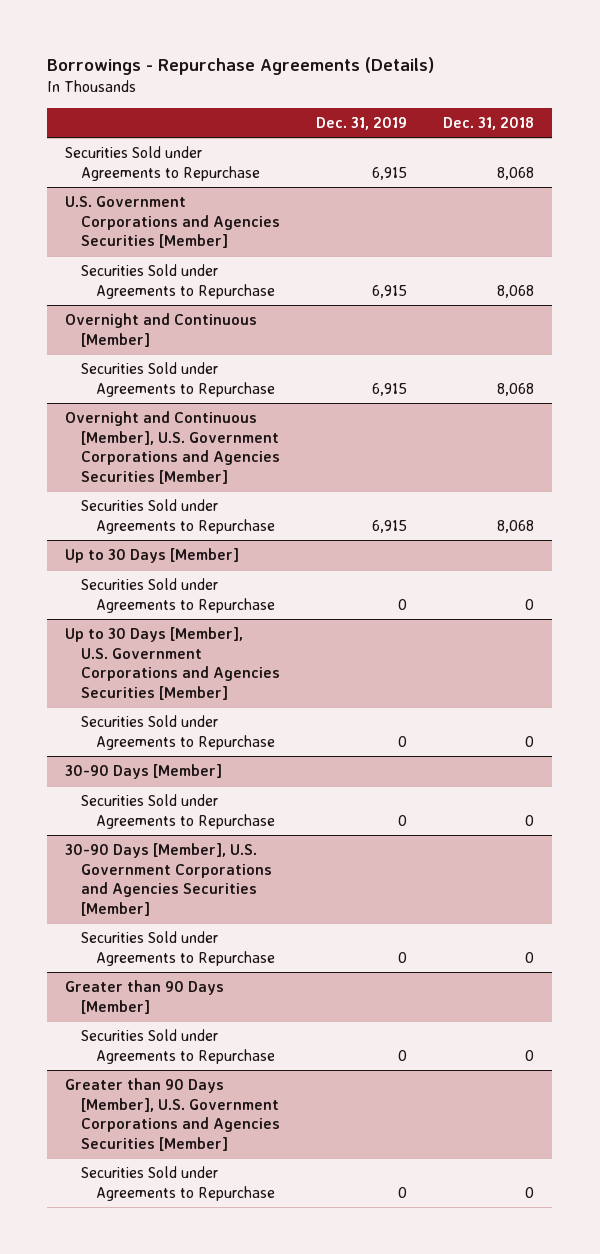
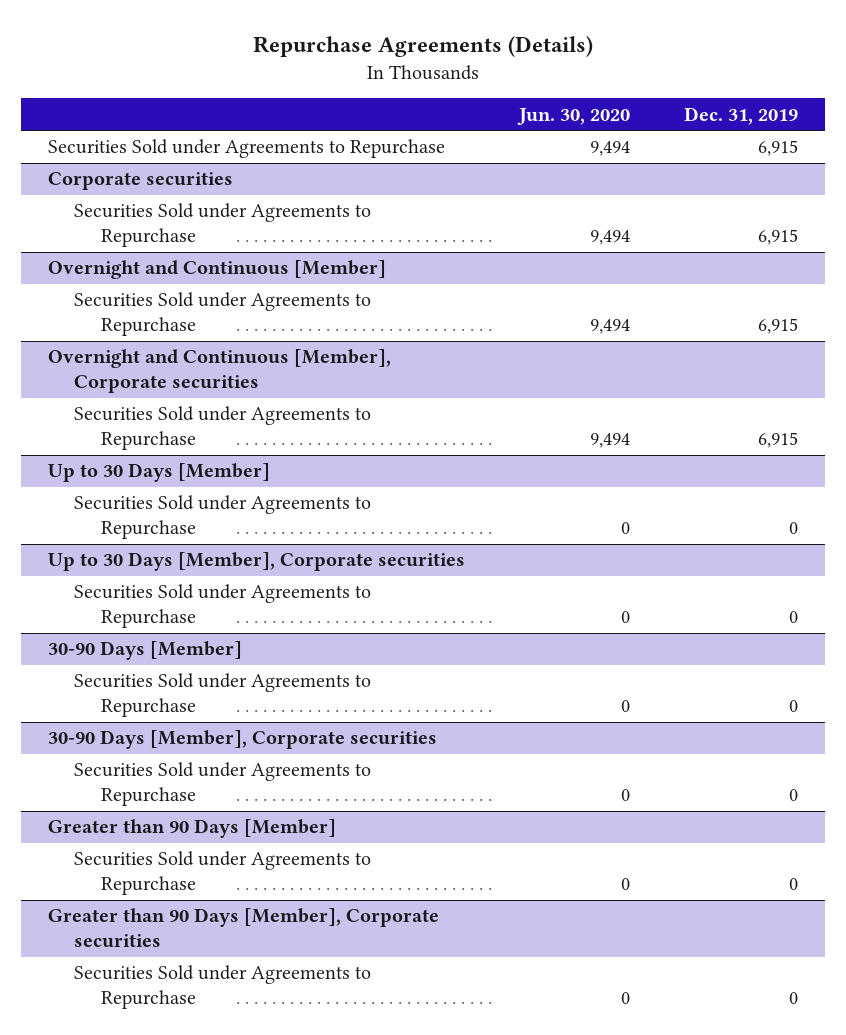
[47,57,435,76] Borrowings - Repurchase Agreements (Details) -> [253,35,594,57] Repurchase Agreements (Details)
[443,116,535,130] Dec. 31, 2018 -> none
none -> [517,107,631,125] Jun. 30, 2020
[65,196,280,249] U.S. Government Corporations and Agencies Securities [Member] -> [48,172,234,191] Corporate securities
[65,411,280,484] Overnight and Continuous [Member], U.S. Government Corporations and Agencies Securities [Member] -> none
none -> [48,349,392,394] Overnight and Continuous [Member], Corporate securities
[65,627,280,700] Up to 30 Days [Member], U.S. Government Corporations and Agencies Securities [Member] -> none
none -> [48,552,466,572] Up to 30 Days [Member], Corporate securities
[65,843,272,916] 30-90 Days [Member], U.S. Government Corporations and Agencies Securities [Member] -> none
none -> [48,730,438,750] 30-90 Days [Member], Corporate securities
[65,1078,280,1151] Greater than 90 Days [Member], U.S. Government Corporations and Agencies Securities [Member] -> none
none -> [48,908,440,949] Greater than 90 Days [Member], Corporate securities

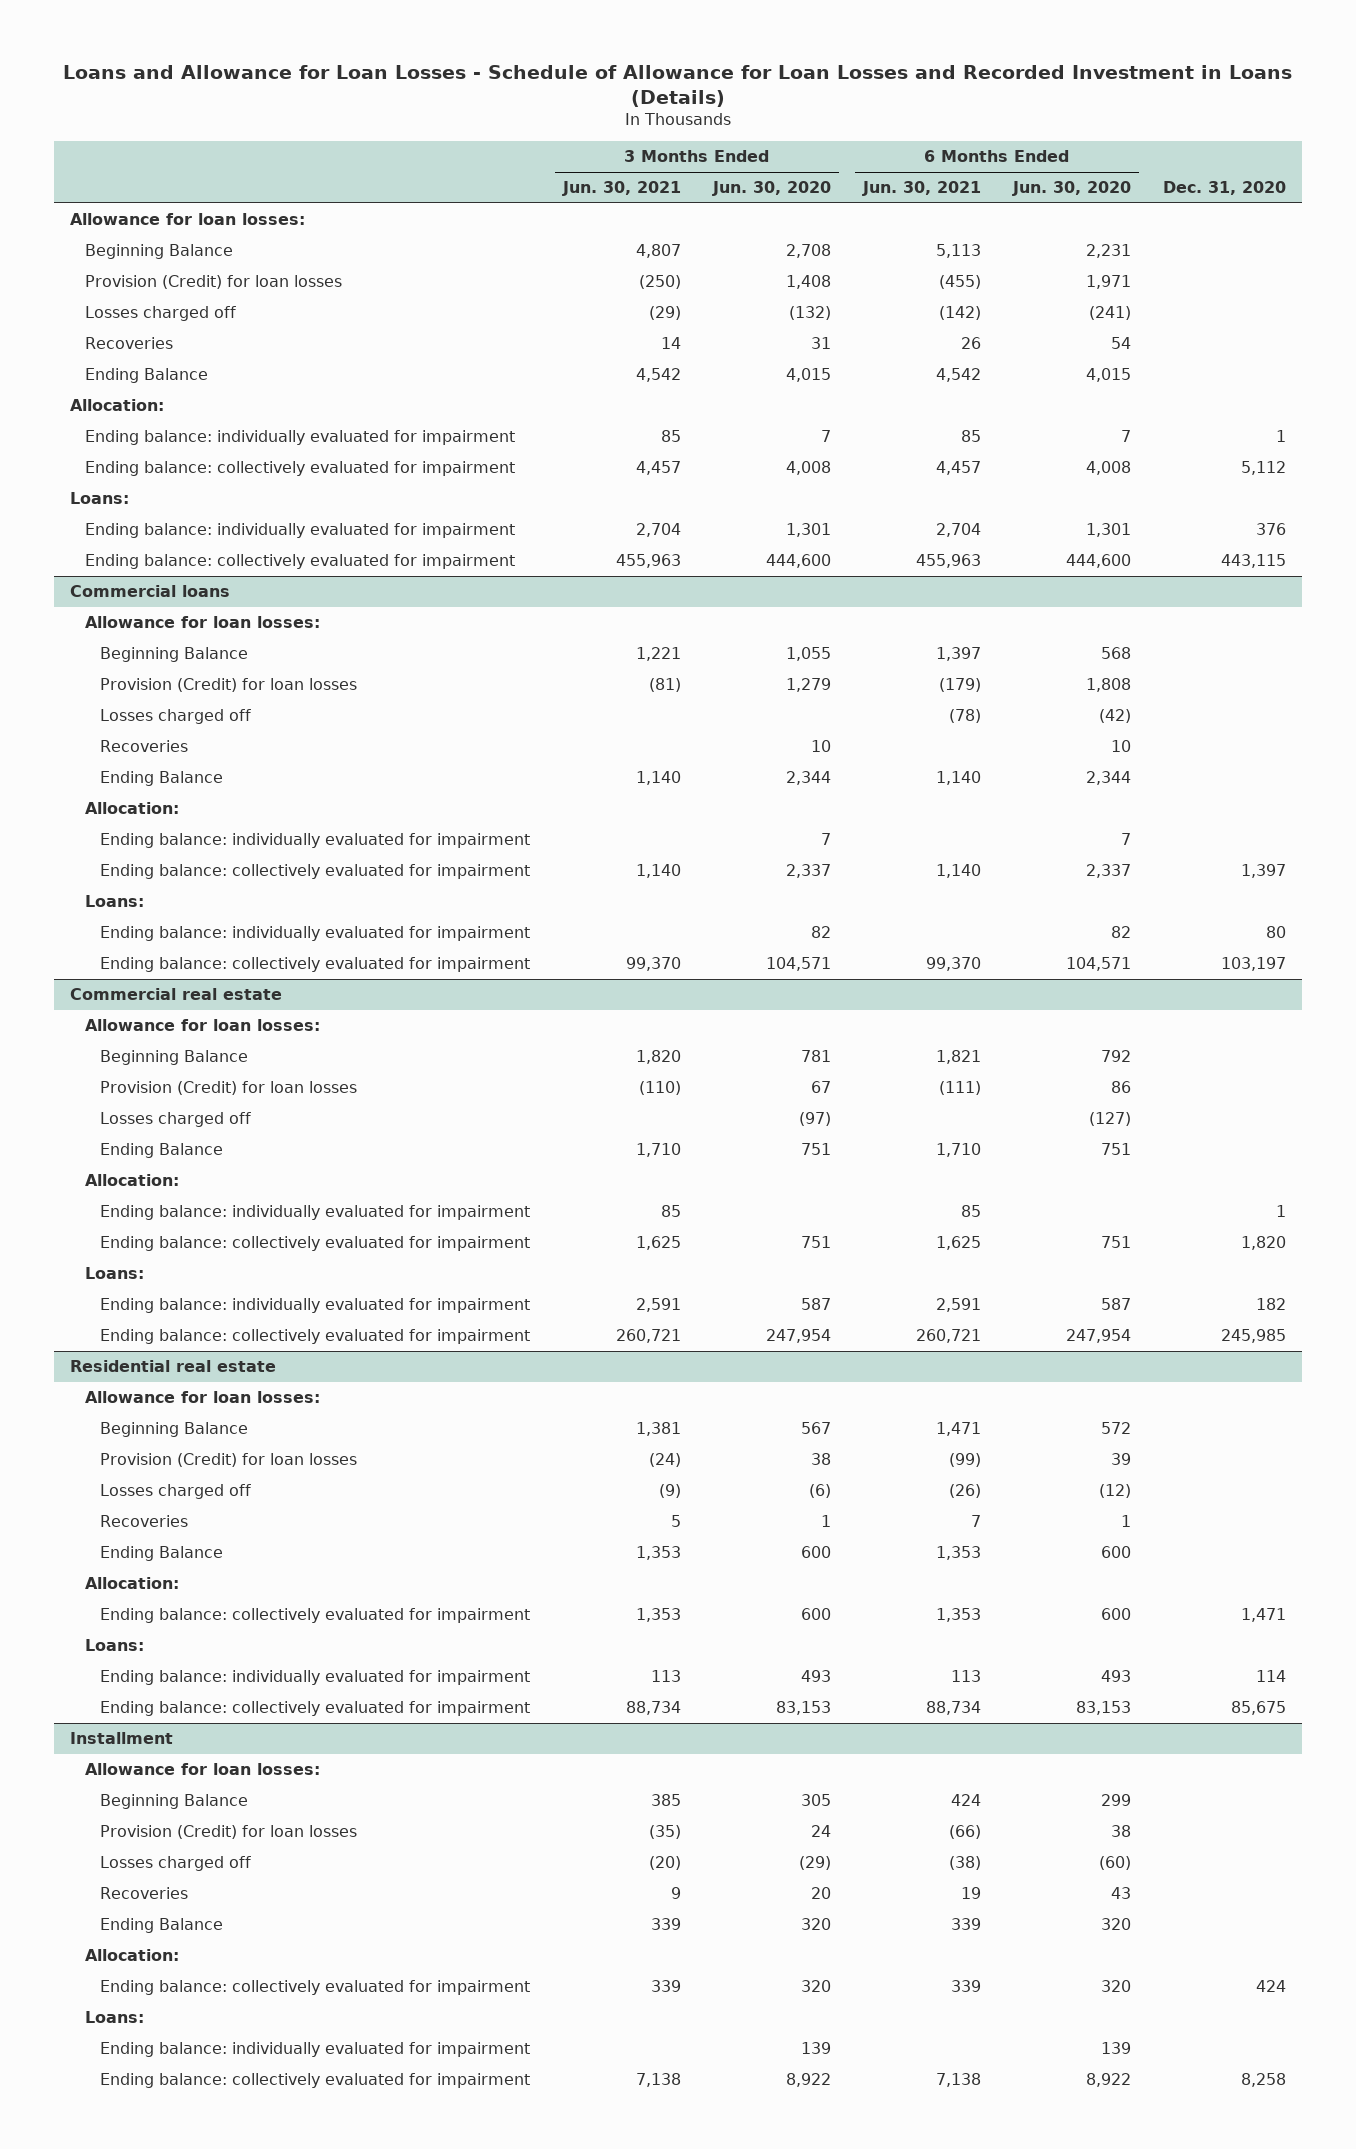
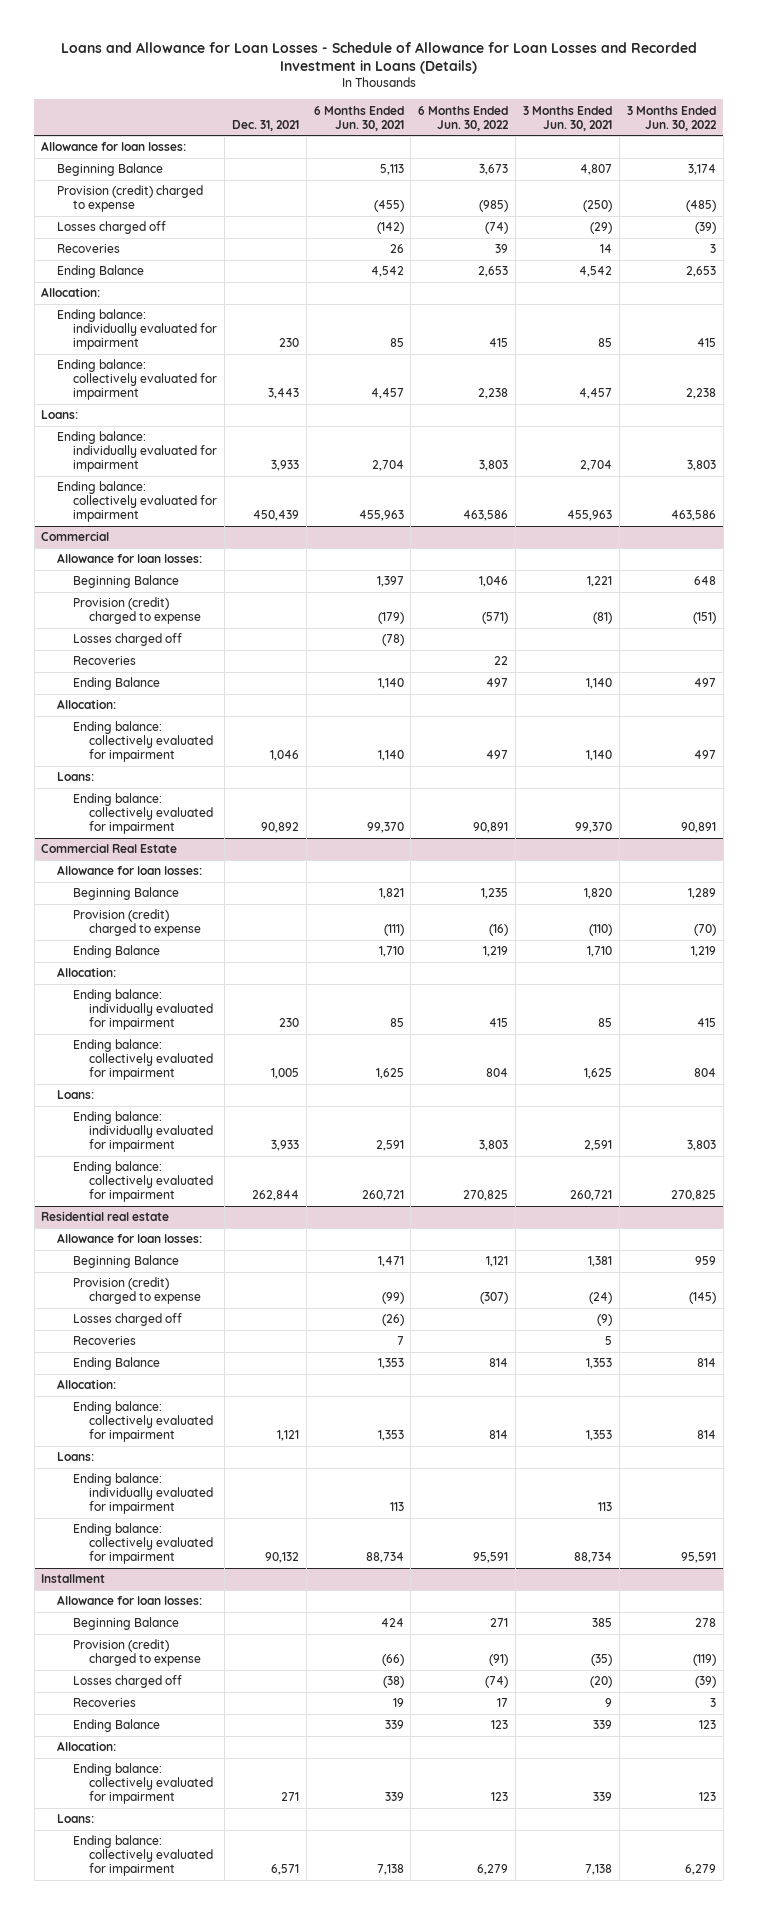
[711,181,831,197] Jun. 30, 2020 -> none
[1011,181,1131,197] Jun. 30, 2020 -> none
[1163,181,1287,196] Dec. 31, 2020 -> none
none -> [231,119,299,131] Dec. 31, 2021
none -> [418,105,510,131] 6 Months Ended Jun. 30, 2022
none -> [626,105,717,131] 3 Months Ended Jun. 30, 2022
[85,275,343,290] Provision (Credit) for loan losses -> [57,185,204,213] Provision (credit) charged to expense
[70,585,231,598] Commercial loans -> [41,531,110,542] Commercial
[100,678,358,693] Provision (Credit) for loan losses -> [73,597,202,625] Provision (credit) charged to expense
[100,833,531,849] Ending balance: individually evaluated for impairment -> none
[100,926,531,942] Ending balance: individually evaluated for impairment -> none
[70,988,283,1001] Commercial real estate -> [41,843,178,854] Commercial Real Estate
[100,1112,252,1128] Losses charged off -> none
[100,1081,358,1096] Provision (Credit) for loan losses -> [73,909,202,937] Provision (credit) charged to expense
[100,1453,358,1468] Provision (Credit) for loan losses -> [73,1277,202,1305] Provision (credit) charged to expense
[100,1825,358,1840] Provision (Credit) for loan losses -> [73,1639,202,1667] Provision (credit) charged to expense
[100,2042,531,2058] Ending balance: individually evaluated for impairment -> none

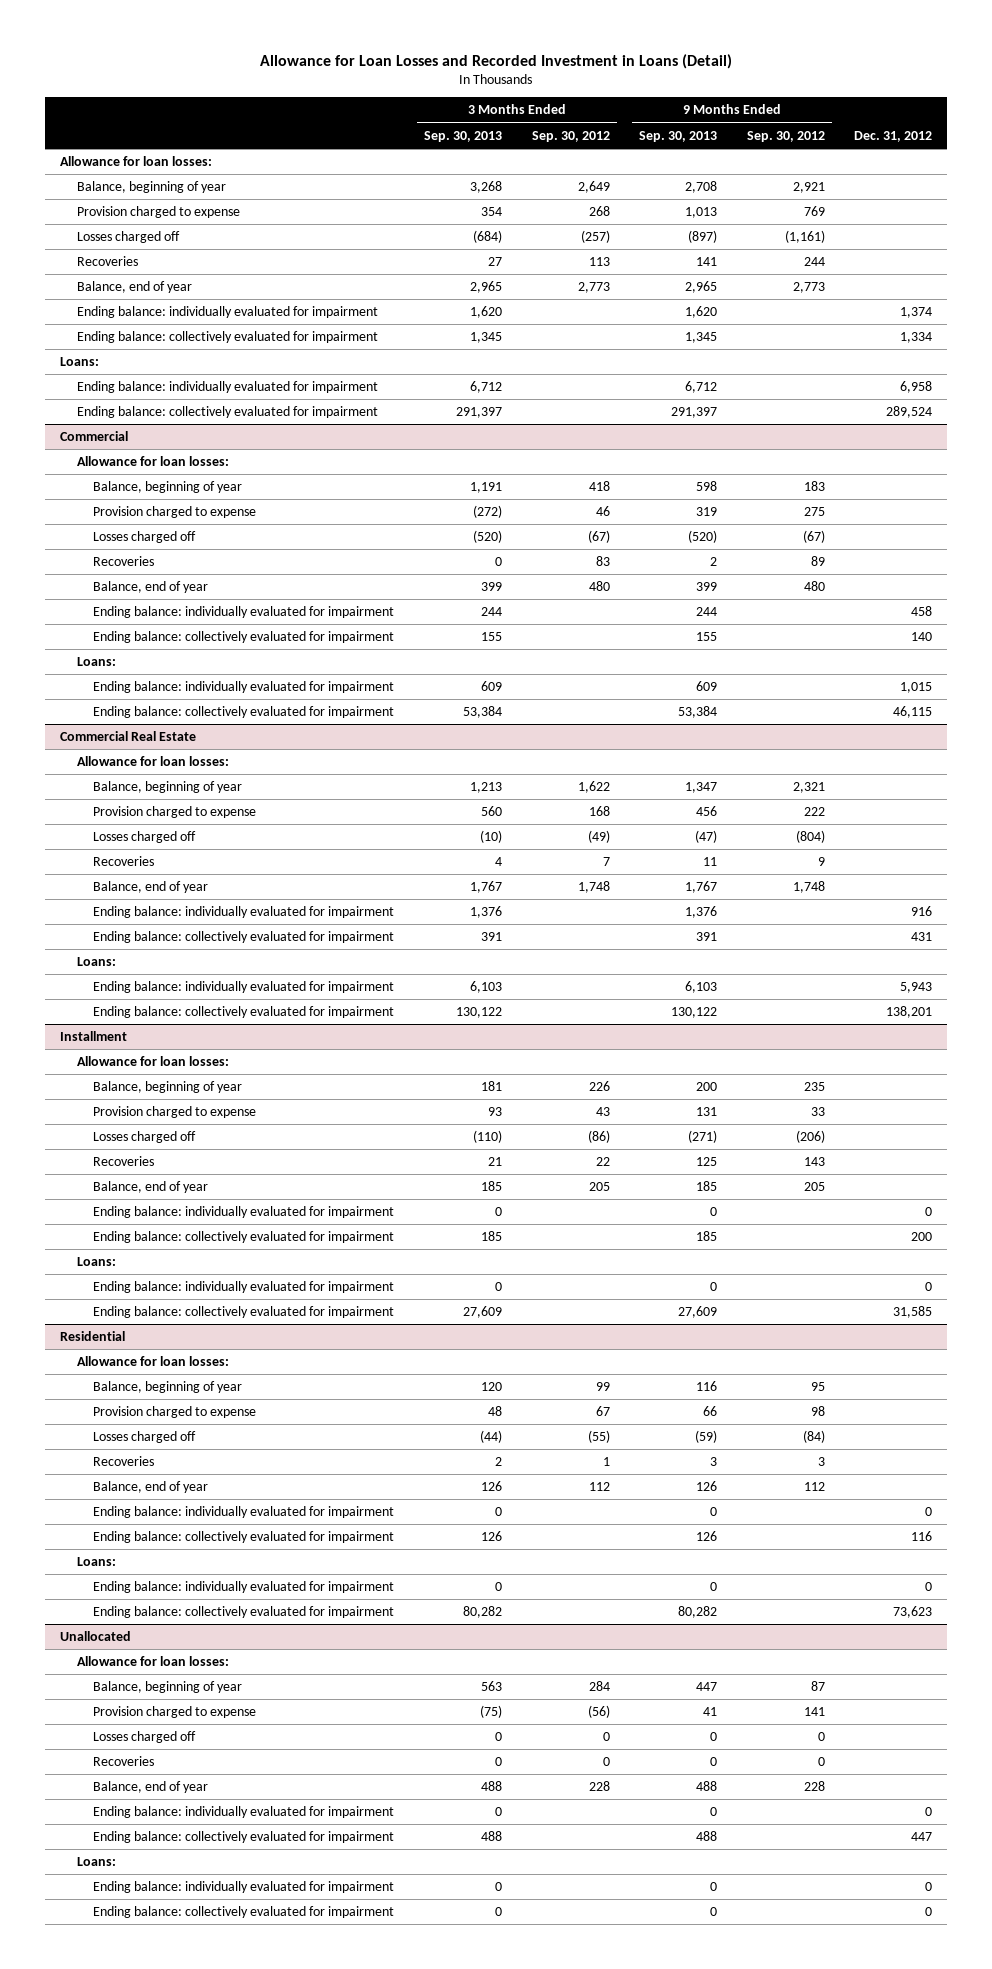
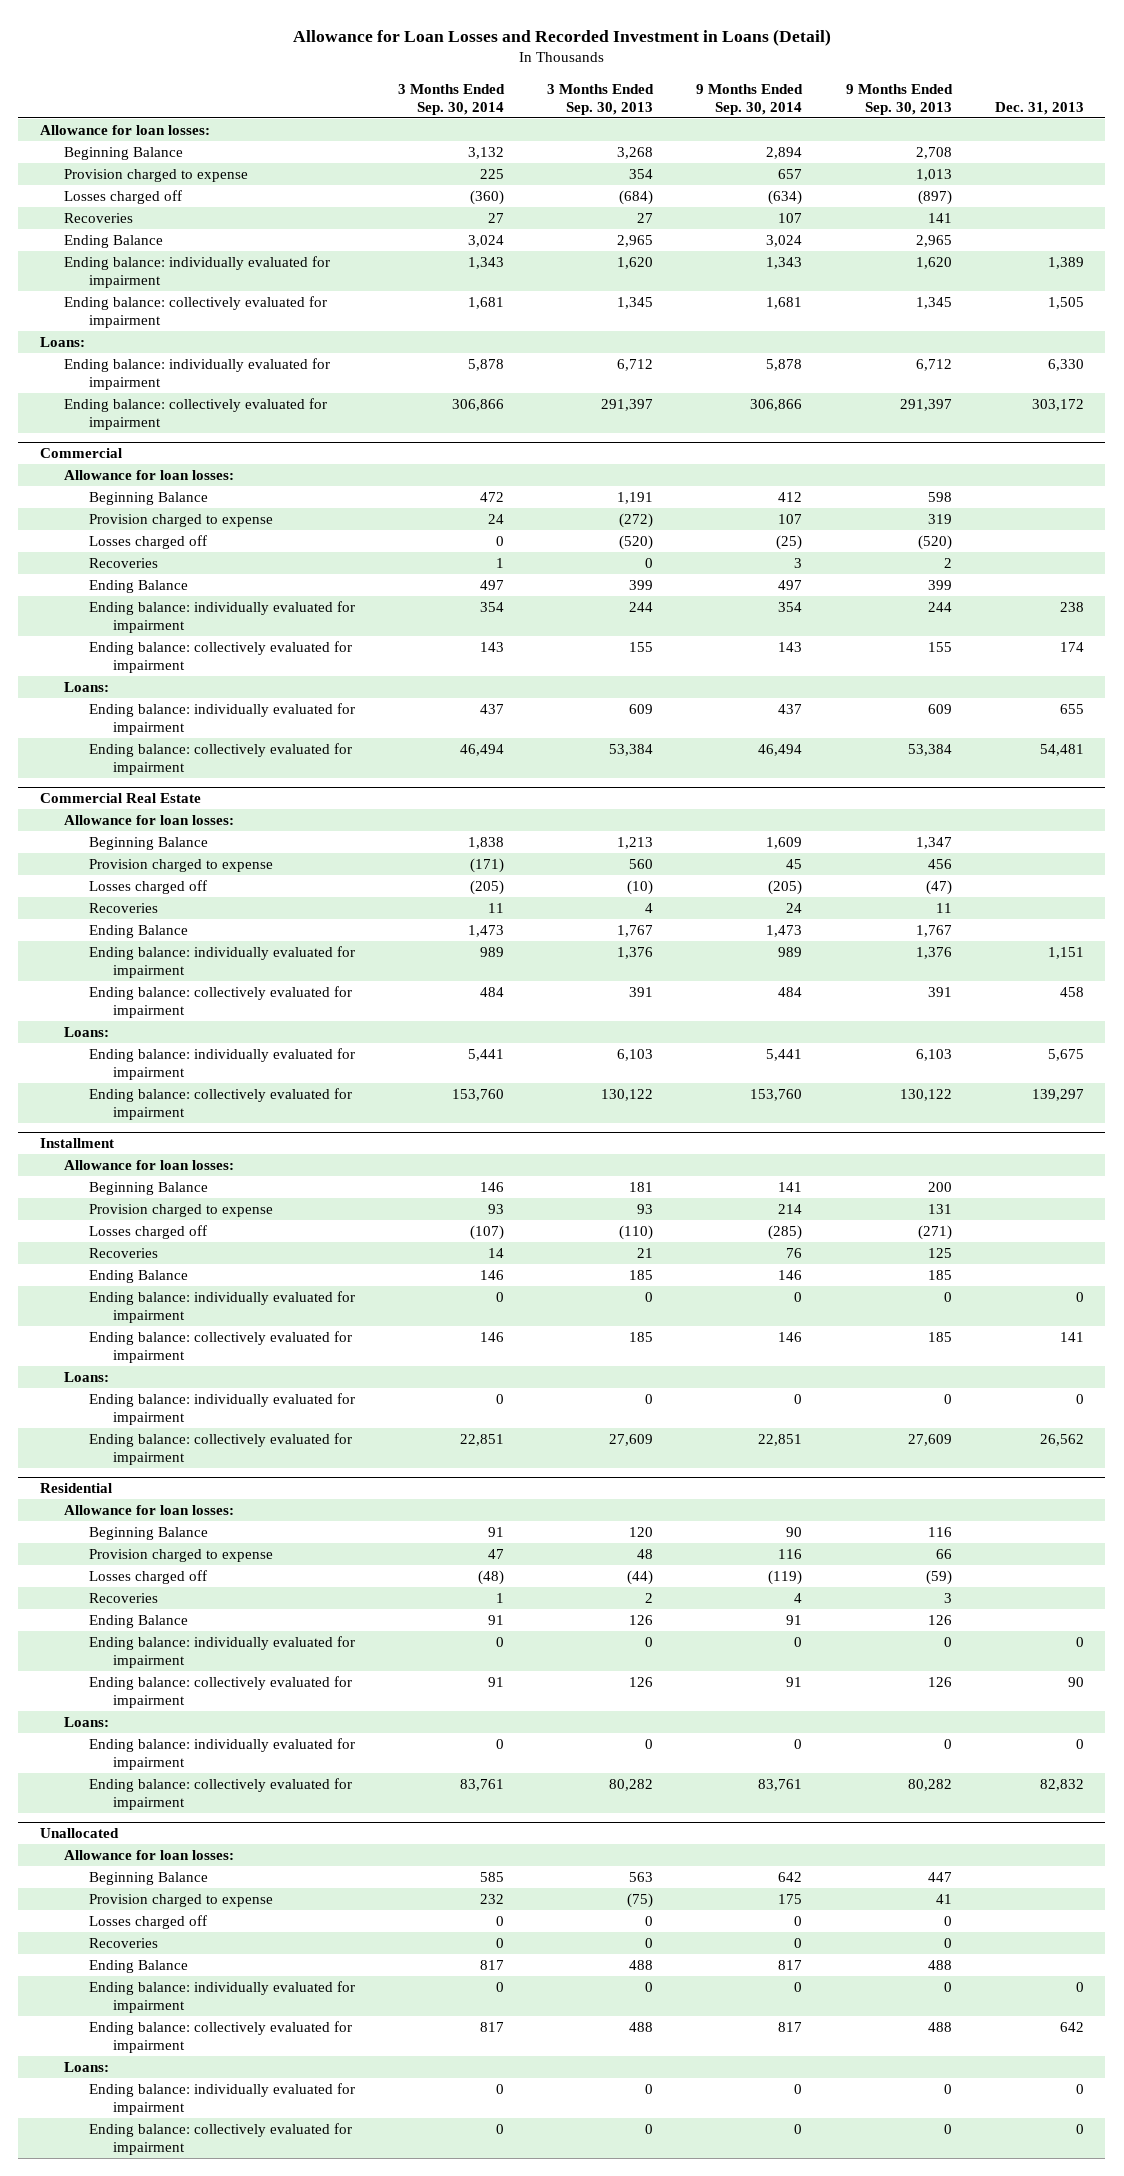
[531,130,610,142] Sep. 30, 2012 -> none
[746,130,825,142] Sep. 30, 2012 -> none
[854,130,933,142] Dec. 31, 2012 -> none
none -> [397,83,505,115] 3 Months Ended Sep. 30, 2014
none -> [696,83,804,115] 9 Months Ended Sep. 30, 2014
none -> [994,101,1084,115] Dec. 31, 2013
[76,181,226,194] Balance, beginning of year -> [64,147,184,161] Beginning Balance
[76,281,192,294] Balance, end of year -> [64,235,164,249] Ending Balance
[93,481,243,494] Balance, beginning of year -> [88,492,208,506] Beginning Balance
[93,581,209,594] Balance, end of year -> [88,580,188,594] Ending Balance
[93,781,243,794] Balance, beginning of year -> [88,837,208,851] Beginning Balance
[93,881,209,894] Balance, end of year -> [88,925,188,939] Ending Balance
[93,1081,243,1094] Balance, beginning of year -> [88,1182,208,1196] Beginning Balance
[93,1181,209,1194] Balance, end of year -> [88,1270,188,1284] Ending Balance
[93,1381,243,1394] Balance, beginning of year -> [88,1527,208,1541] Beginning Balance
[93,1481,209,1494] Balance, end of year -> [88,1615,188,1629] Ending Balance
[93,1681,243,1694] Balance, beginning of year -> [88,1872,208,1886] Beginning Balance
[93,1781,209,1794] Balance, end of year -> [88,1960,188,1974] Ending Balance

